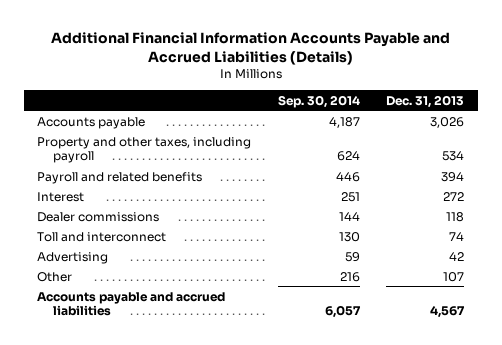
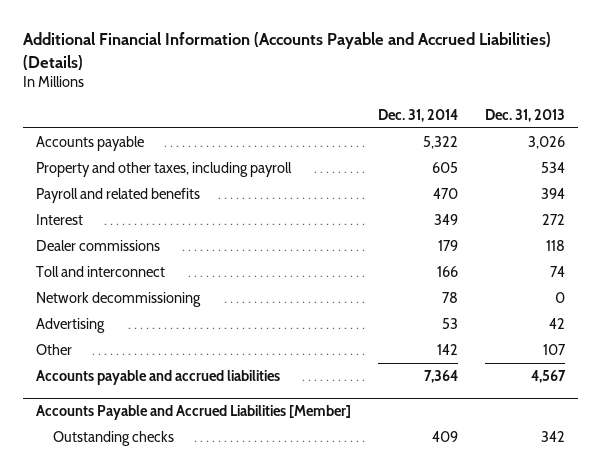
[50,31,450,65] Additional Financial Information Accounts Payable and Accrued Liabilities (Details) -> [22,32,551,70] Additional Financial Information (Accounts Payable and Accrued Liabilities) (Details)
[277,94,360,108] Sep. 30, 2014 -> none
none -> [377,108,458,122] Dec. 31, 2014
none -> [36,292,202,308] Network decommissioning
none -> [36,405,352,421] Accounts Payable and Accrued Liabilities [Member]
none -> [52,431,174,447] Outstanding checks

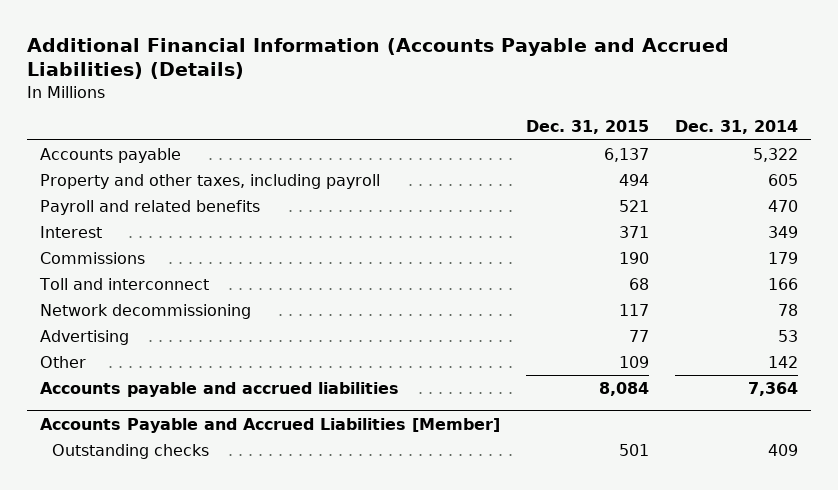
[484,108,565,122] Dec. 31, 2013 -> none
none -> [526,120,650,135] Dec. 31, 2015
[36,240,161,252] Dealer commissions -> [40,251,146,264] Commissions

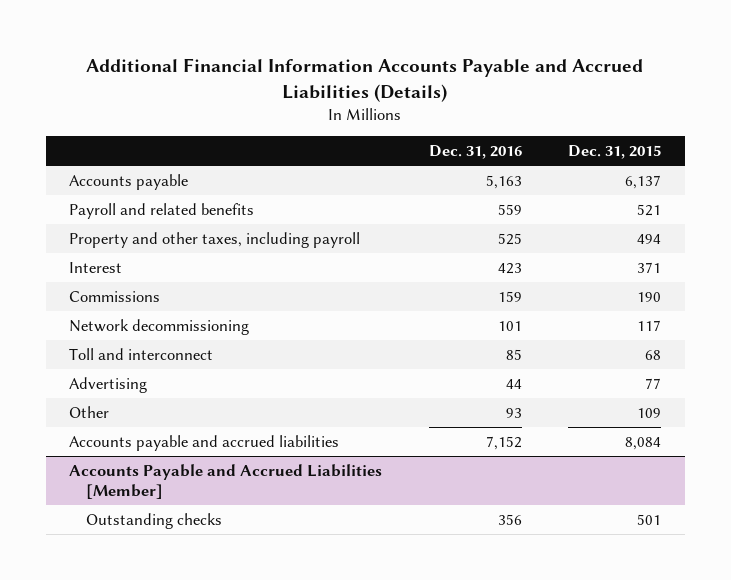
[27,37,730,80] Additional Financial Information (Accounts Payable and Accrued Liabilities) (Details) -> [86,57,644,102] Additional Financial Information Accounts Payable and Accrued Liabilities (Details)
[675,120,799,135] Dec. 31, 2014 -> none
none -> [428,145,522,160] Dec. 31, 2016
[40,173,381,189] Property and other taxes, including payroll -> [69,231,361,248] Property and other taxes, including payroll
[39,277,210,290] Toll and interconnect -> [69,347,214,360] Toll and interconnect

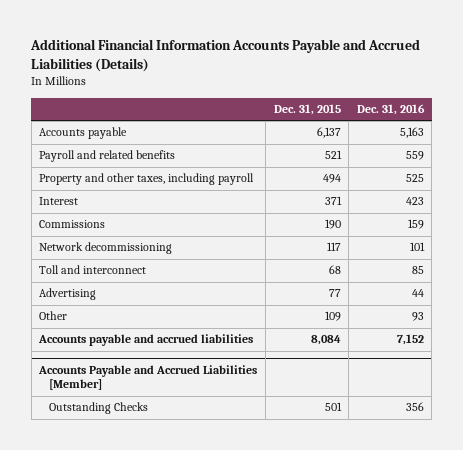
[86,512,223,529] Outstanding checks -> [48,402,148,415] Outstanding Checks

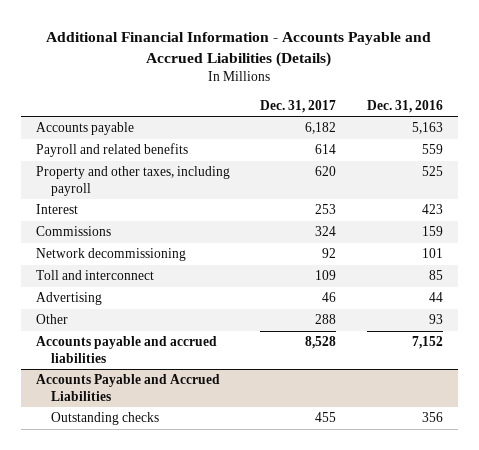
[30,39,421,72] Additional Financial Information Accounts Payable and Accrued Liabilities (Details) -> [46,31,432,67] Additional Financial Information - Accounts Payable and Accrued Liabilities (Details)
[273,103,341,115] Dec. 31, 2015 -> none
none -> [260,99,337,113] Dec. 31, 2017
[38,364,258,391] Accounts Payable and Accrued Liabilities [Member] -> [35,374,220,401] Accounts Payable and Accrued Liabilities
[48,402,148,415] Outstanding Checks -> [51,412,160,426] Outstanding checks

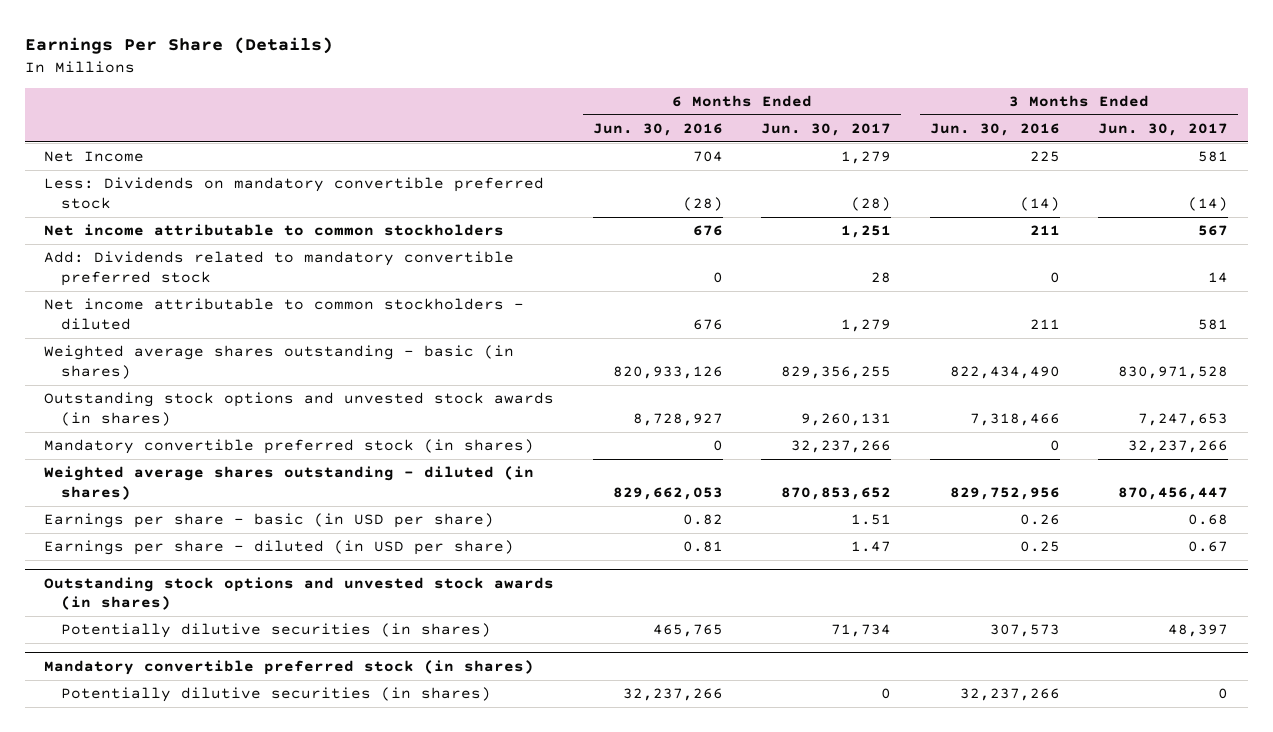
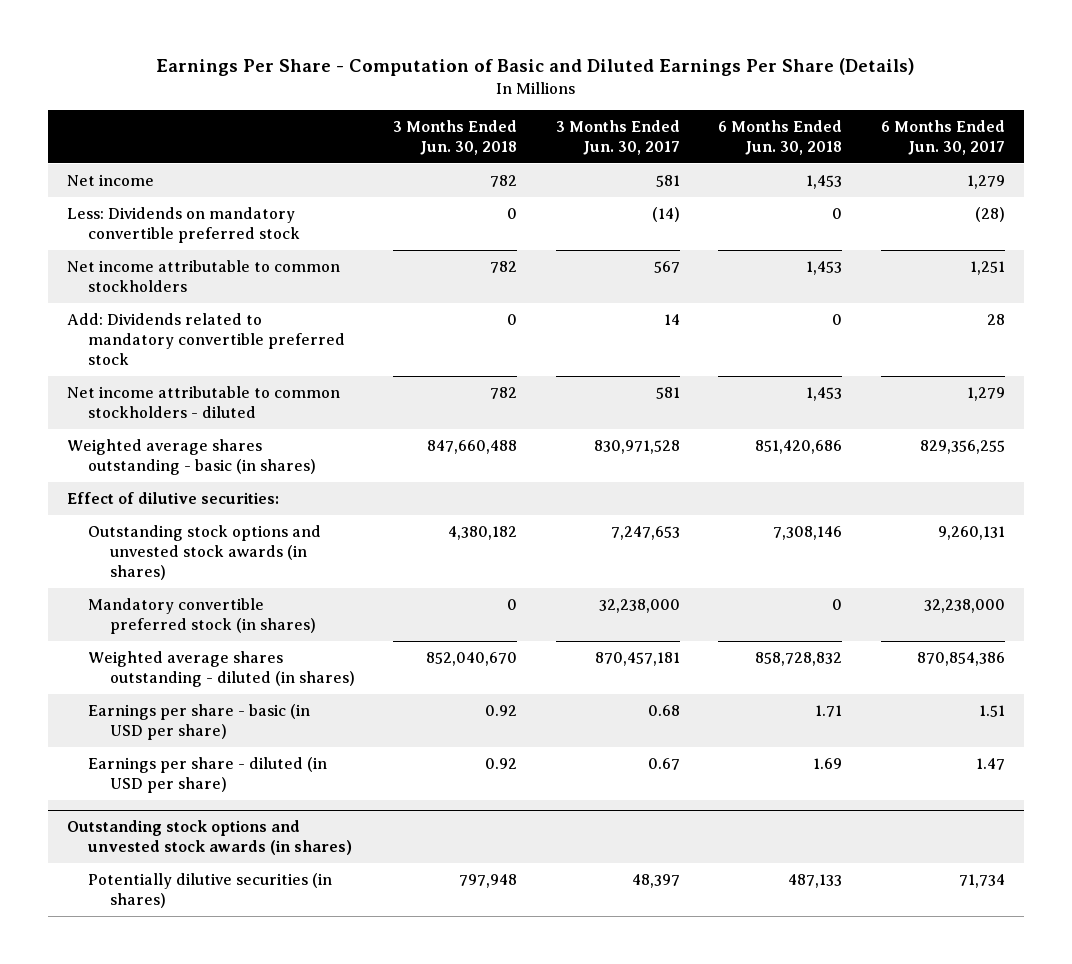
[25,36,334,54] Earnings Per Share (Details) -> [155,58,915,77] Earnings Per Share - Computation of Basic and Diluted Earnings Per Share (Details)
[592,122,723,136] Jun. 30, 2016 -> none
[929,122,1060,136] Jun. 30, 2016 -> none
none -> [393,119,518,155] 3 Months Ended Jun. 30, 2018
none -> [718,119,843,155] 6 Months Ended Jun. 30, 2018
[44,151,145,163] Net Income -> [66,173,154,186] Net income
none -> [66,491,279,504] Effect of dilutive securities:
[791,440,892,454] 32,237,266 -> [923,598,1005,613] 32,238,000
[1128,440,1229,454] 32,237,266 -> [598,598,680,613] 32,238,000
[781,486,892,500] 870,853,652 -> [916,651,1005,666] 870,854,386
[1118,486,1229,500] 870,456,447 -> [594,651,680,666] 870,457,181
[44,659,535,675] Mandatory convertible preferred stock (in shares) -> none
[61,687,492,703] Potentially dilutive securities (in shares) -> none

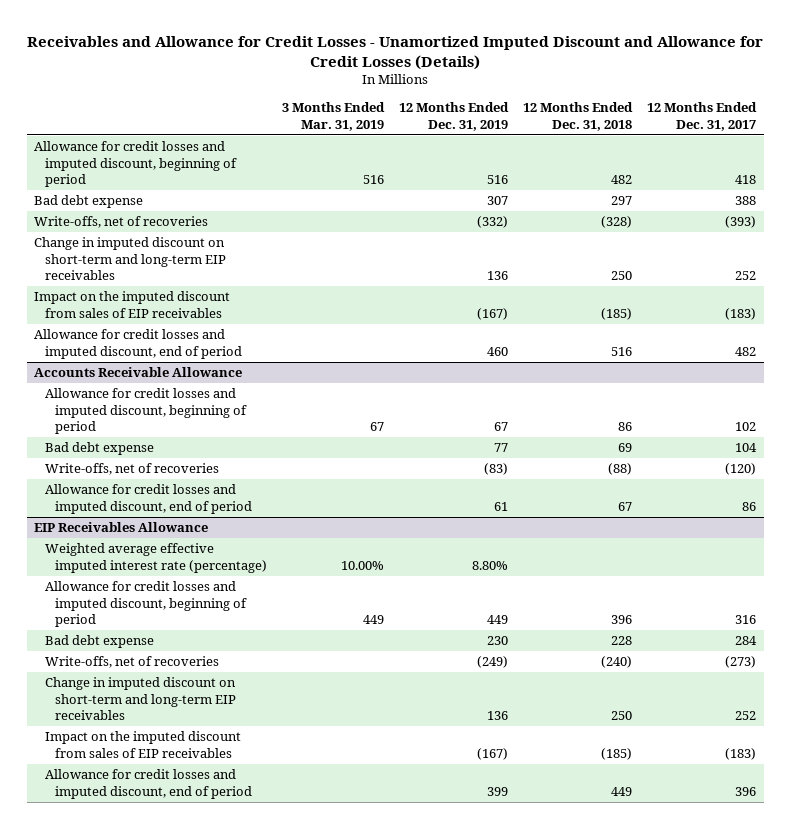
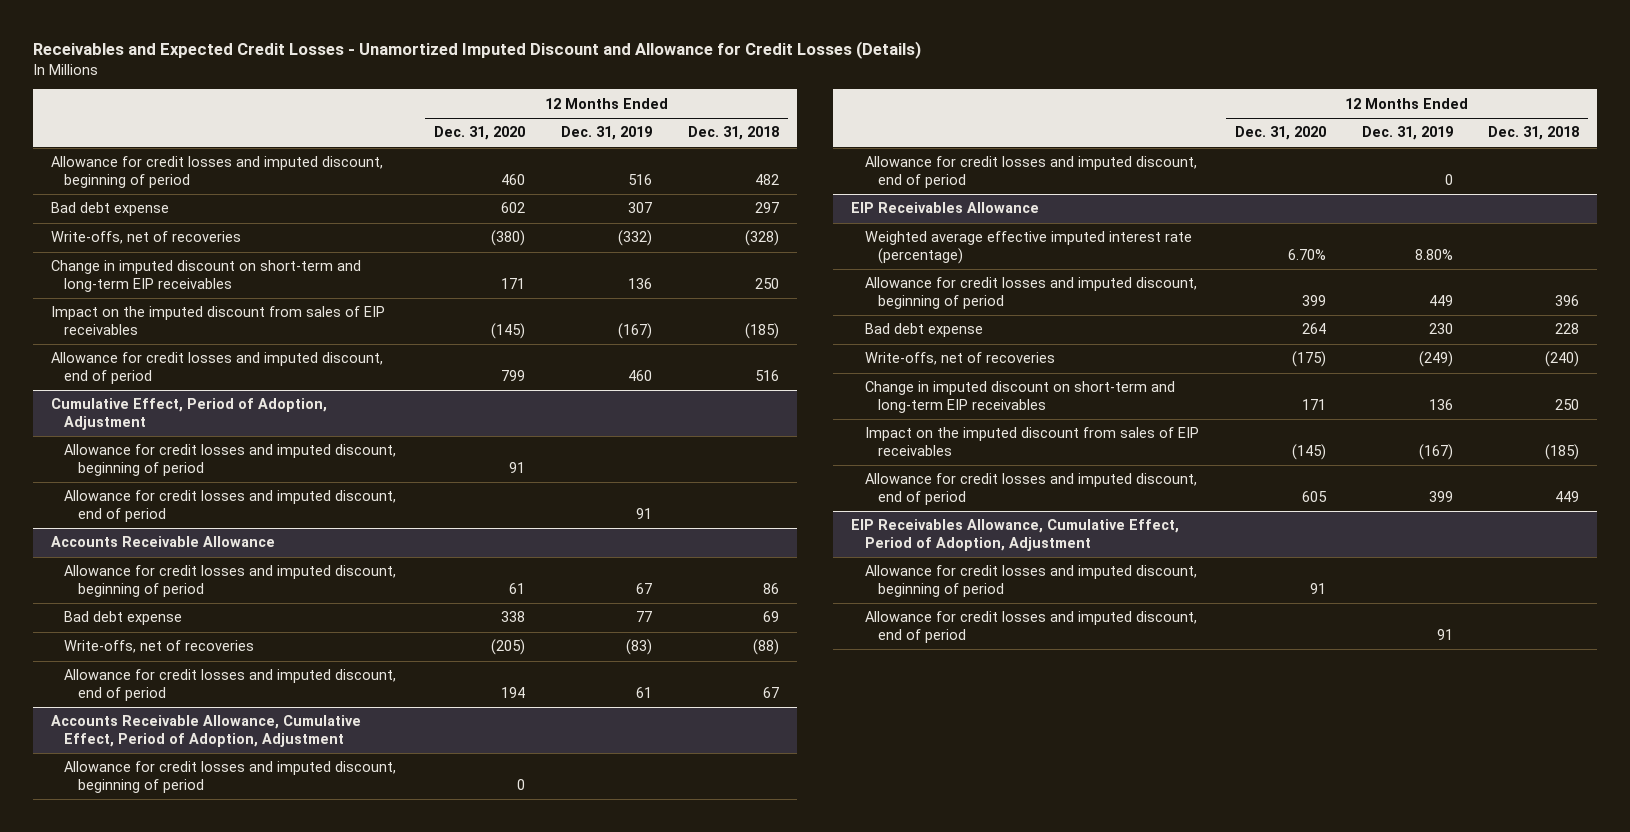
[27,35,764,70] Receivables and Allowance for Credit Losses - Unamortized Imputed Discount and Allowance for Credit Losses (Details) -> [32,41,921,60] Receivables and Expected Credit Losses - Unamortized Imputed Discount and Allowance for Credit Losses (Details)
[281,102,385,131] 3 Months Ended Mar. 31, 2019 -> none
[647,102,758,131] 12 Months Ended Dec. 31, 2017 -> none
none -> [434,126,526,141] Dec. 31, 2020
none -> [50,398,327,430] Cumulative Effect, Period of Adoption, Adjustment
none -> [64,444,397,476] Allowance for credit losses and imputed discount, beginning of period
none -> [64,490,397,522] Allowance for credit losses and imputed discount, end of period
none -> [50,715,361,747] Accounts Receivable Allowance, Cumulative Effect, Period of Adoption, Adjustment
none -> [64,761,397,793] Allowance for credit losses and imputed discount, beginning of period
none -> [864,156,1197,188] Allowance for credit losses and imputed discount, end of period
none -> [851,519,1180,551] EIP Receivables Allowance, Cumulative Effect, Period of Adoption, Adjustment
none -> [864,565,1197,597] Allowance for credit losses and imputed discount, beginning of period
none -> [864,611,1197,643] Allowance for credit losses and imputed discount, end of period

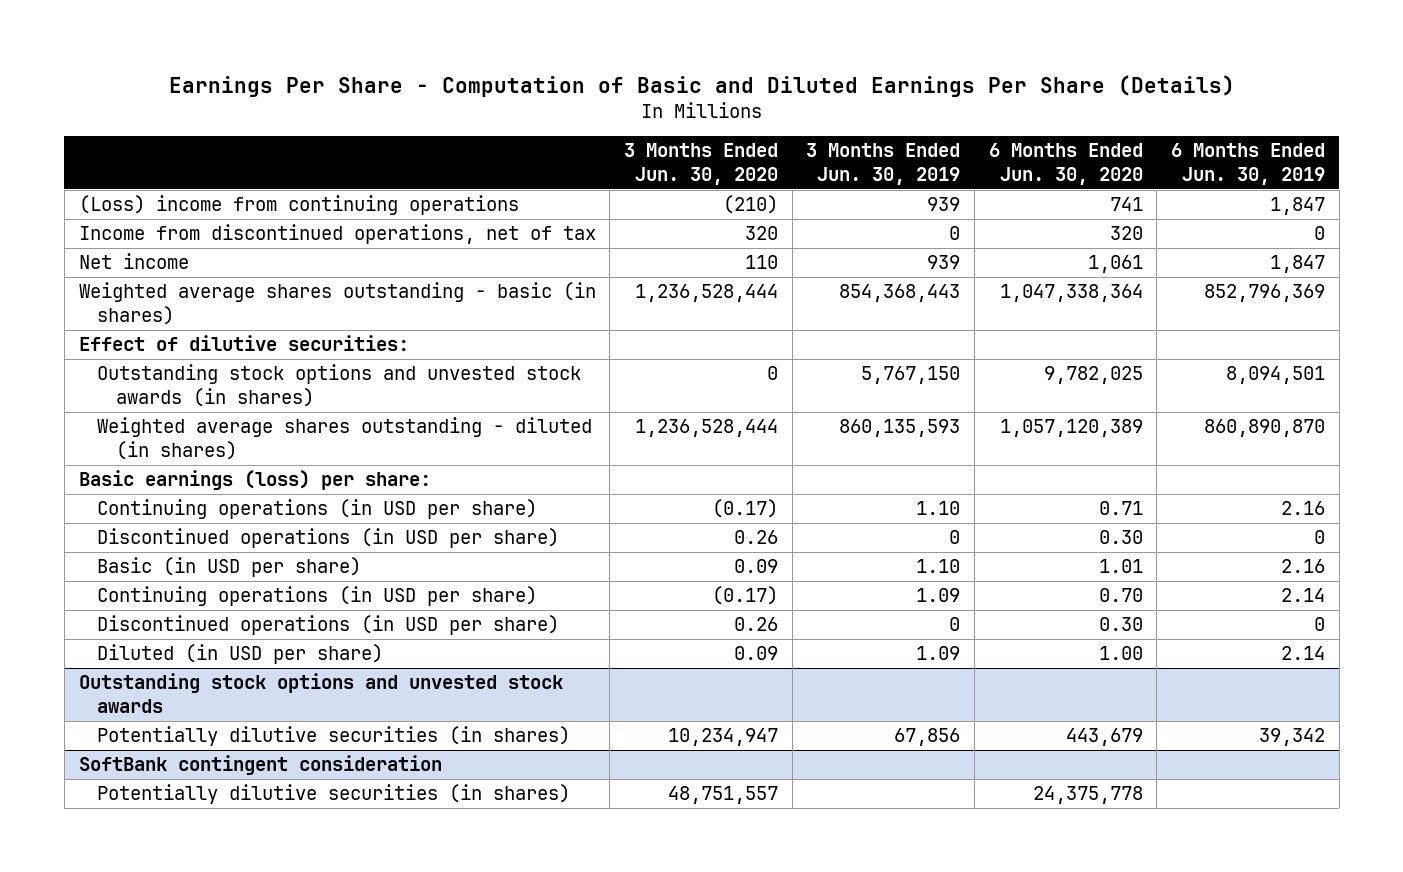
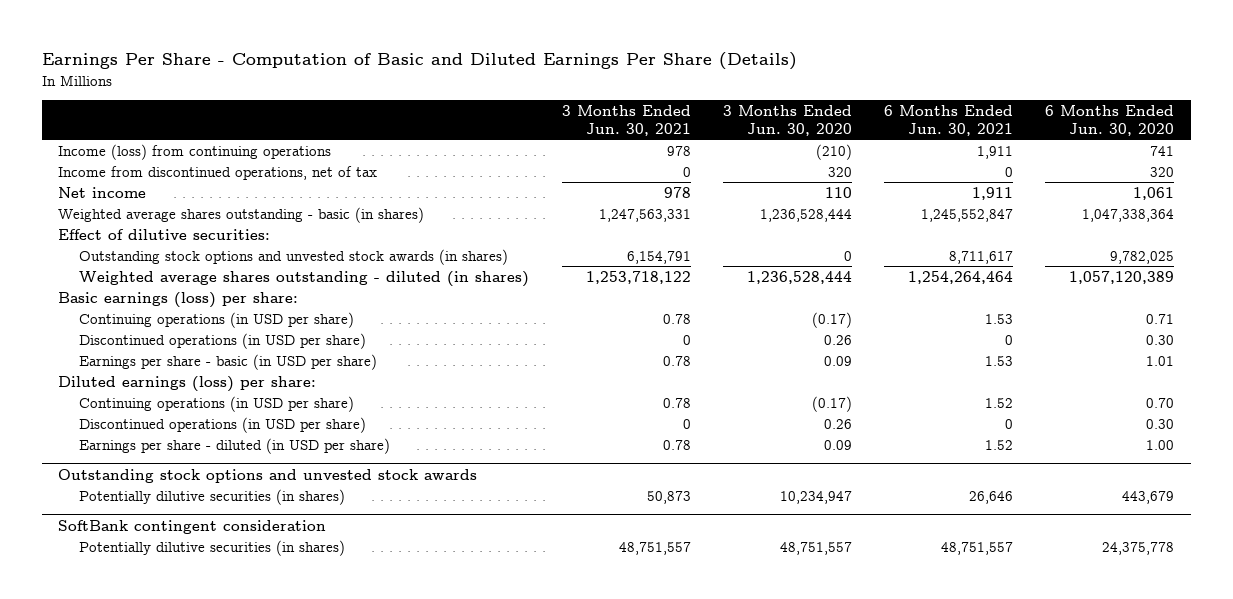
[806,143,961,185] 3 Months Ended Jun. 30, 2019 -> none
[1170,143,1325,185] 6 Months Ended Jun. 30, 2019 -> none
none -> [561,105,691,136] 3 Months Ended Jun. 30, 2021
none -> [884,105,1014,136] 6 Months Ended Jun. 30, 2021
[78,195,519,216] (Loss) income from continuing operations -> [58,143,332,160] Income (loss) from continuing operations
[97,557,362,578] Basic (in USD per share) -> [79,353,378,370] Earnings per share - basic (in USD per share)
none -> [58,375,317,392] Diluted earnings (loss) per share:
[97,644,384,665] Diluted (in USD per share) -> [79,437,391,454] Earnings per share - diluted (in USD per share)

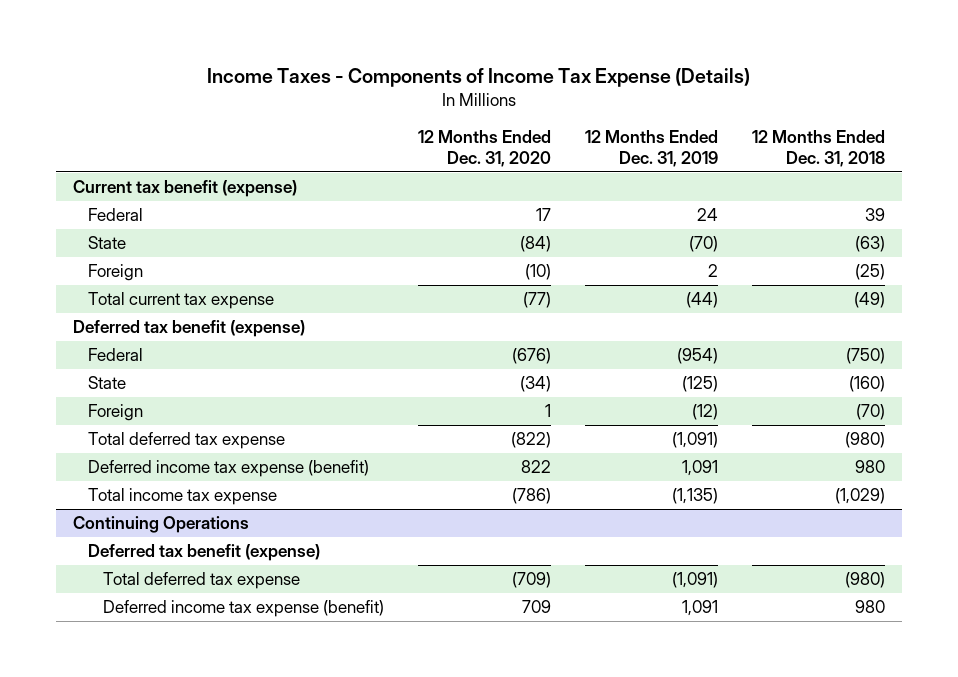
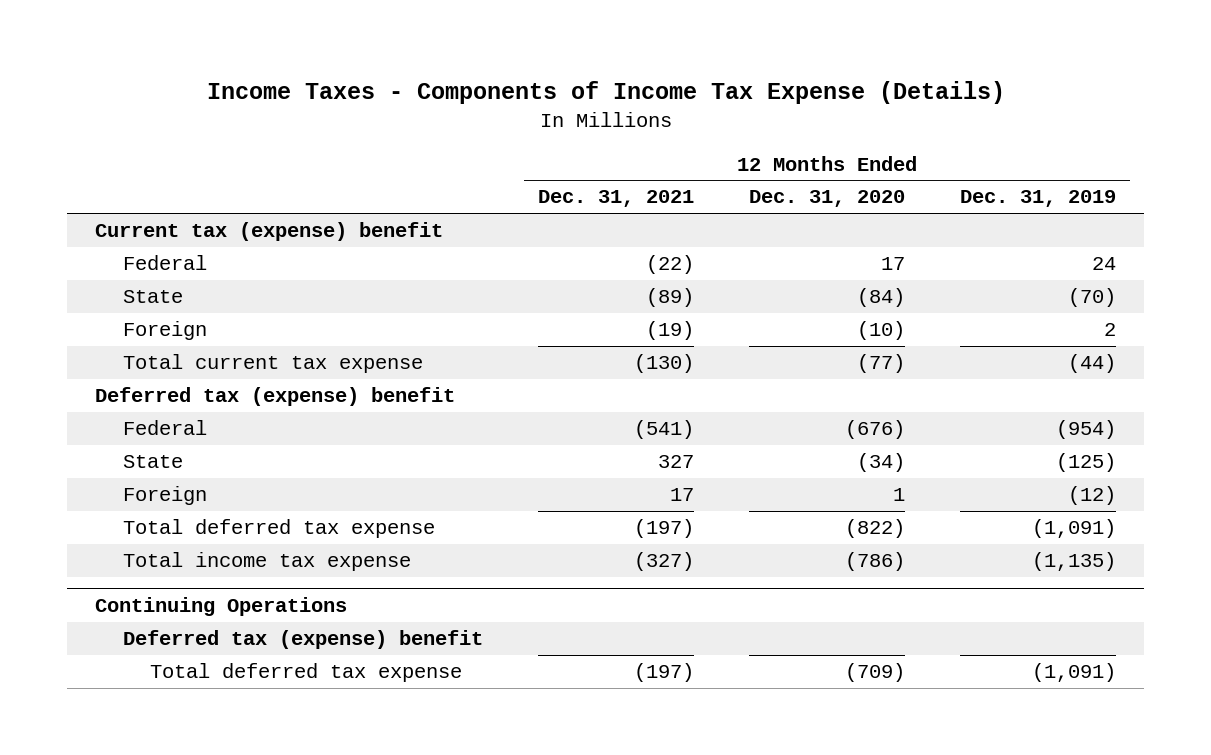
[752,130,886,168] 12 Months Ended Dec. 31, 2018 -> none
none -> [537,190,694,208] Dec. 31, 2021
[73,180,298,198] Current tax benefit (expense) -> [94,222,443,242] Current tax (expense) benefit
[73,320,306,338] Deferred tax benefit (expense) -> [94,387,455,407] Deferred tax (expense) benefit
[87,460,369,478] Deferred income tax expense (benefit) -> none
[87,544,320,562] Deferred tax benefit (expense) -> [122,630,483,650] Deferred tax (expense) benefit
[102,600,384,618] Deferred income tax expense (benefit) -> none

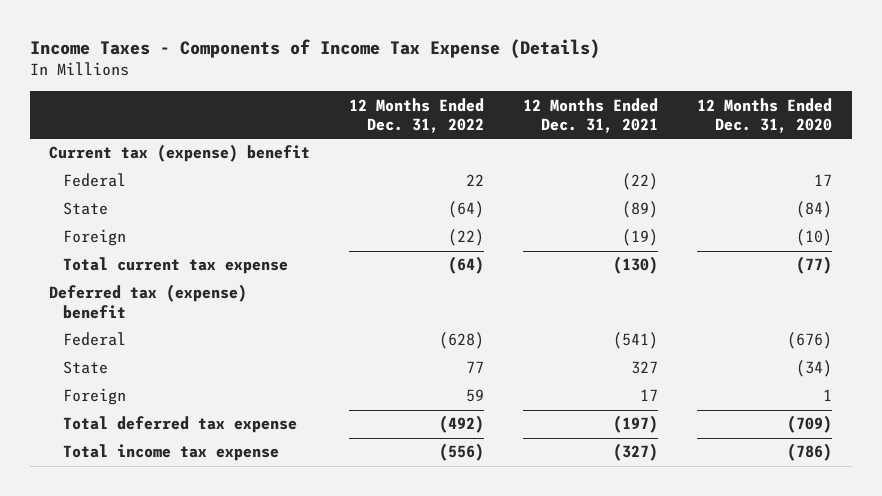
[960,190,1117,208] Dec. 31, 2019 -> none
none -> [349,97,485,133] 12 Months Ended Dec. 31, 2022
[122,519,435,539] Total deferred tax expense -> none
[94,597,347,617] Continuing Operations -> none
[122,630,483,650] Deferred tax (expense) benefit -> none
[122,552,411,572] Total income tax expense -> [62,444,279,462] Total income tax expense

